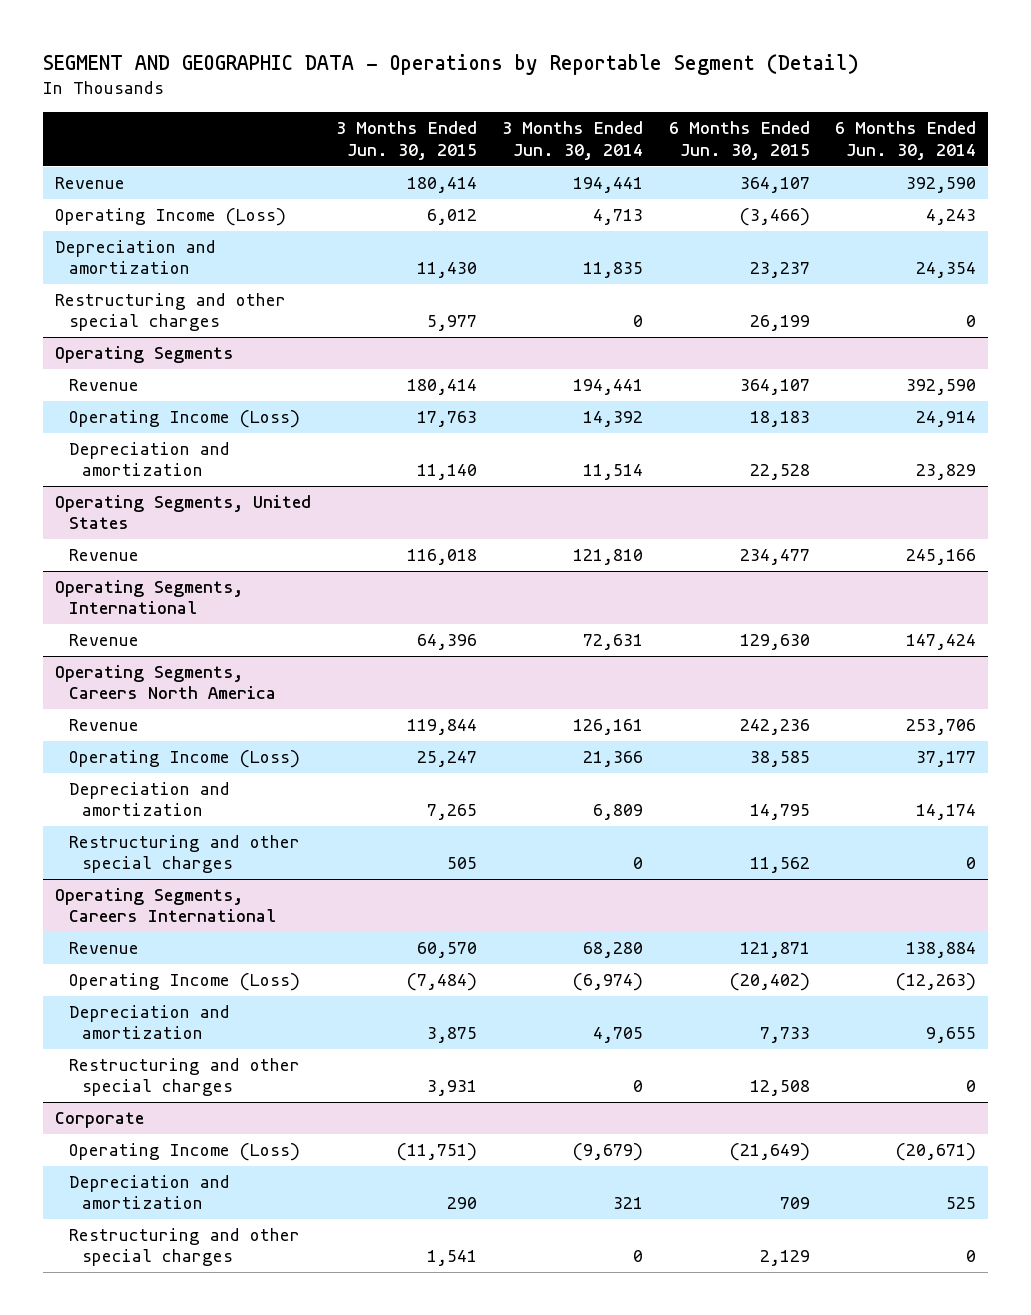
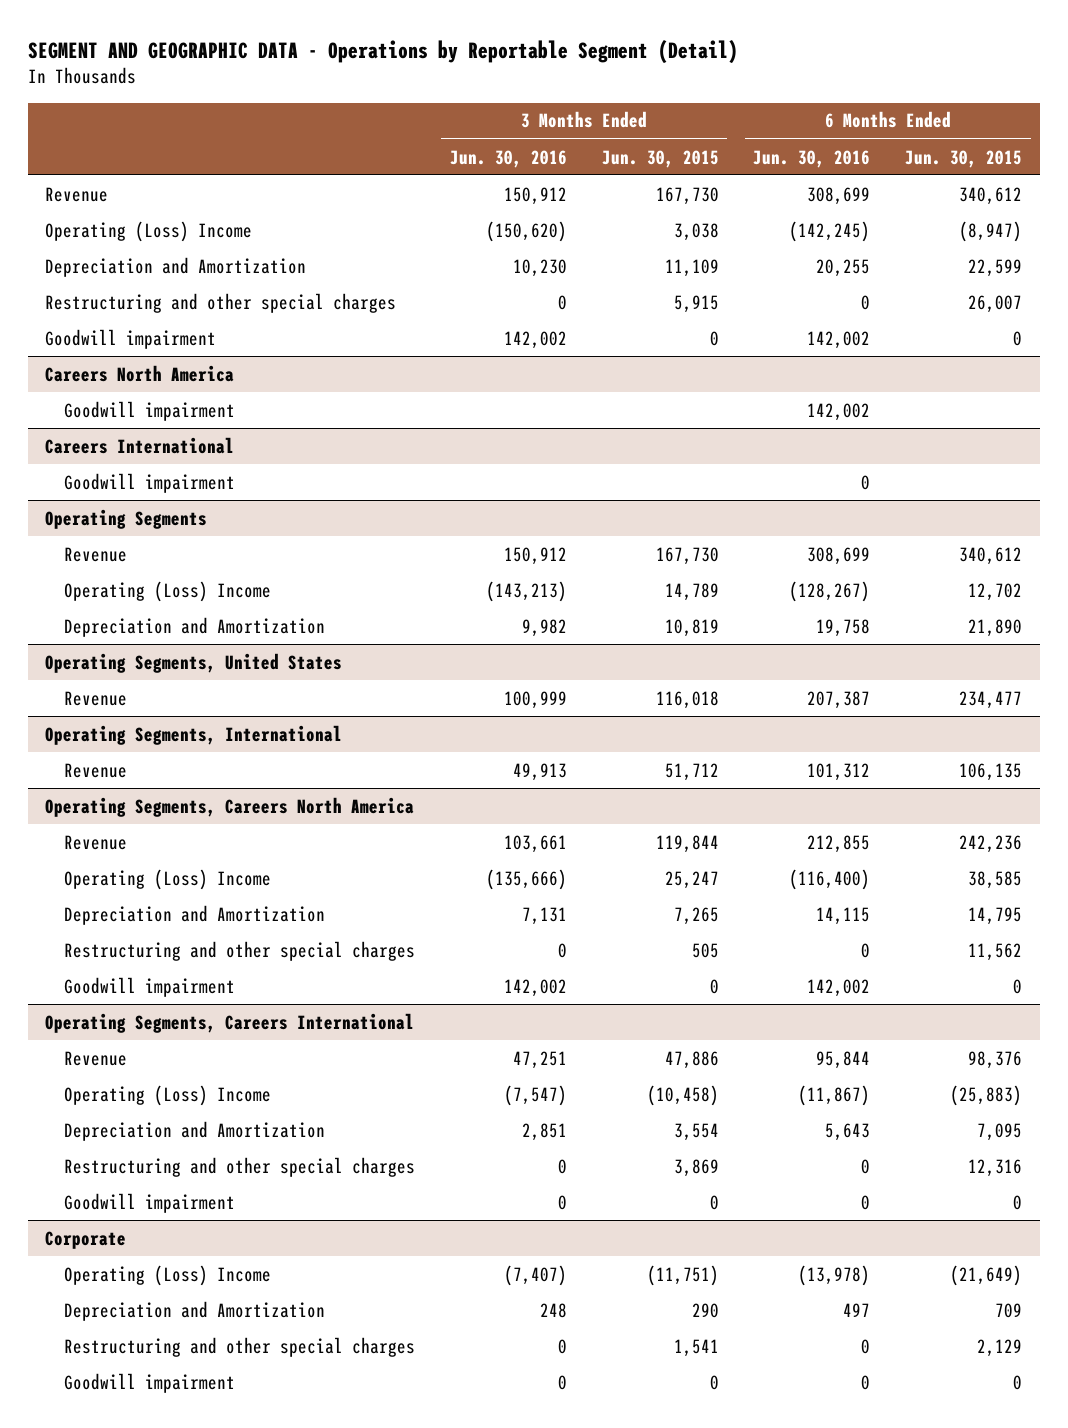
[502,121,644,160] 3 Months Ended Jun. 30, 2014 -> none
[834,121,976,160] 6 Months Ended Jun. 30, 2014 -> none
none -> [449,149,567,168] Jun. 30, 2016
none -> [753,149,871,168] Jun. 30, 2016
[407,177,478,194] 180,414 -> [655,186,719,205] 167,730
[739,177,810,194] 364,107 -> [959,186,1023,205] 340,612
[55,208,287,227] Operating Income (Loss) -> [45,220,253,242] Operating (Loss) Income
[427,209,478,226] 6,012 -> [673,222,719,241] 3,038
[739,208,810,227] (3,466) -> [959,220,1023,242] (8,947)
[55,240,217,275] Depreciation and amortization -> [45,256,307,277] Depreciation and Amortization
[417,262,478,279] 11,430 -> [664,258,719,277] 11,109
[749,262,810,279] 23,237 -> [968,258,1023,277] 22,599
[427,315,478,332] 5,977 -> [673,294,719,313] 5,915
[749,315,810,332] 26,199 -> [968,294,1023,313] 26,007
none -> [45,328,217,349] Goodwill impairment
none -> [45,364,235,382] Careers North America
none -> [63,400,235,421] Goodwill impairment
none -> [45,436,235,454] Careers International
none -> [63,472,235,493] Goodwill impairment
[407,379,478,396] 180,414 -> [655,546,719,565] 167,730
[739,379,810,396] 364,107 -> [959,546,1023,565] 340,612
[68,410,300,429] Operating Income (Loss) -> [63,580,271,602] Operating (Loss) Income
[417,411,478,428] 17,763 -> [664,582,719,601] 14,789
[749,411,810,428] 18,183 -> [968,582,1023,601] 12,702
[68,442,230,477] Depreciation and amortization -> [63,616,325,637] Depreciation and Amortization
[417,464,478,481] 11,140 -> [664,618,719,637] 10,819
[749,464,810,481] 22,528 -> [968,618,1023,637] 21,890
[417,634,478,651] 64,396 -> [664,762,719,781] 51,712
[739,634,810,651] 129,630 -> [959,762,1023,781] 106,135
[68,750,300,769] Operating Income (Loss) -> [63,868,271,890] Operating (Loss) Income
[68,782,230,817] Depreciation and amortization -> [63,904,325,925] Depreciation and Amortization
none -> [63,976,235,997] Goodwill impairment
[417,942,478,959] 60,570 -> [664,1050,719,1069] 47,886
[739,942,810,959] 121,871 -> [968,1050,1023,1069] 98,376
[68,973,300,992] Operating Income (Loss) -> [63,1084,271,1106] Operating (Loss) Income
[407,973,478,992] (7,484) -> [646,1084,719,1106] (10,458)
[729,973,810,992] (20,402) -> [950,1084,1023,1106] (25,883)
[68,1005,230,1040] Depreciation and amortization -> [63,1120,325,1141] Depreciation and Amortization
[427,1027,478,1044] 3,875 -> [673,1122,719,1141] 3,554
[759,1027,810,1044] 7,733 -> [977,1122,1023,1141] 7,095
[427,1080,478,1097] 3,931 -> [673,1158,719,1177] 3,869
[749,1080,810,1097] 12,508 -> [968,1158,1023,1177] 12,316
none -> [63,1192,235,1213] Goodwill impairment
[68,1143,300,1162] Operating Income (Loss) -> [63,1264,271,1286] Operating (Loss) Income
[68,1175,230,1210] Depreciation and amortization -> [63,1300,325,1321] Depreciation and Amortization
none -> [63,1372,235,1393] Goodwill impairment

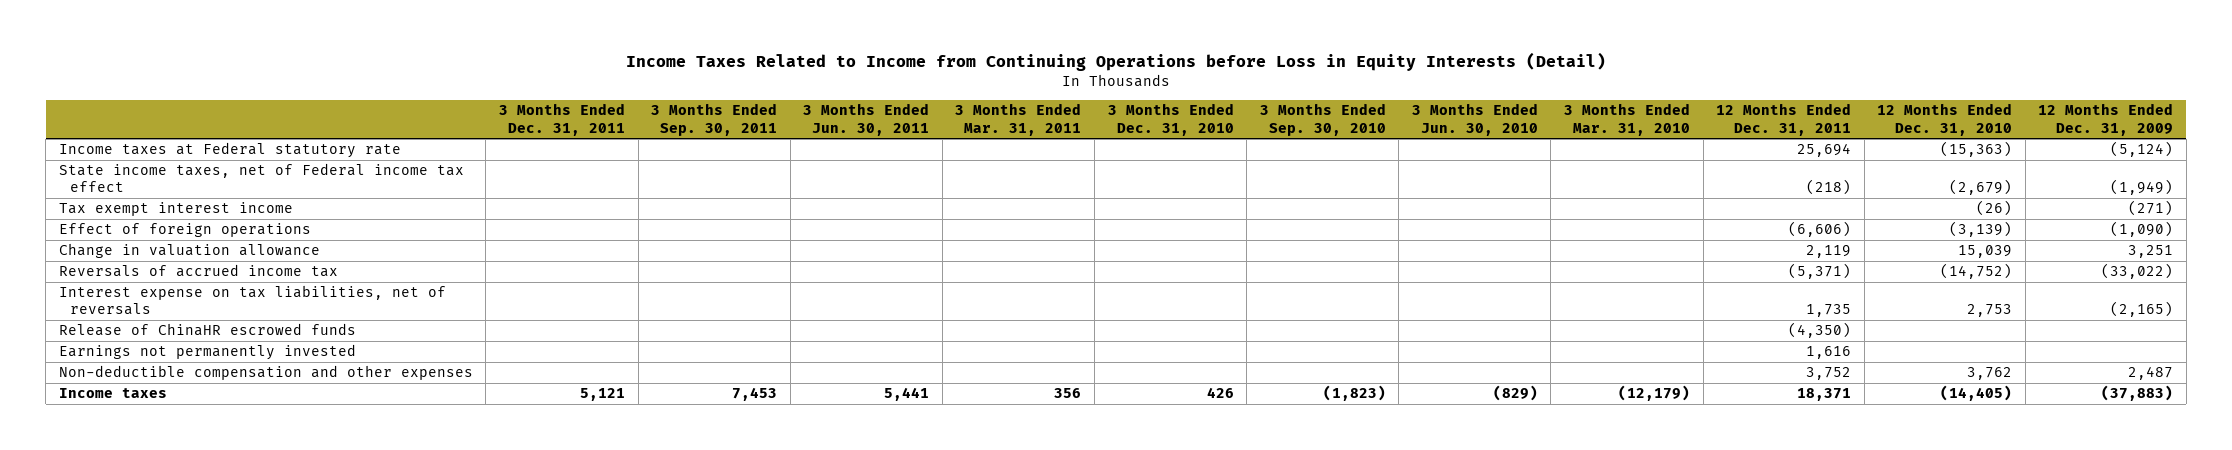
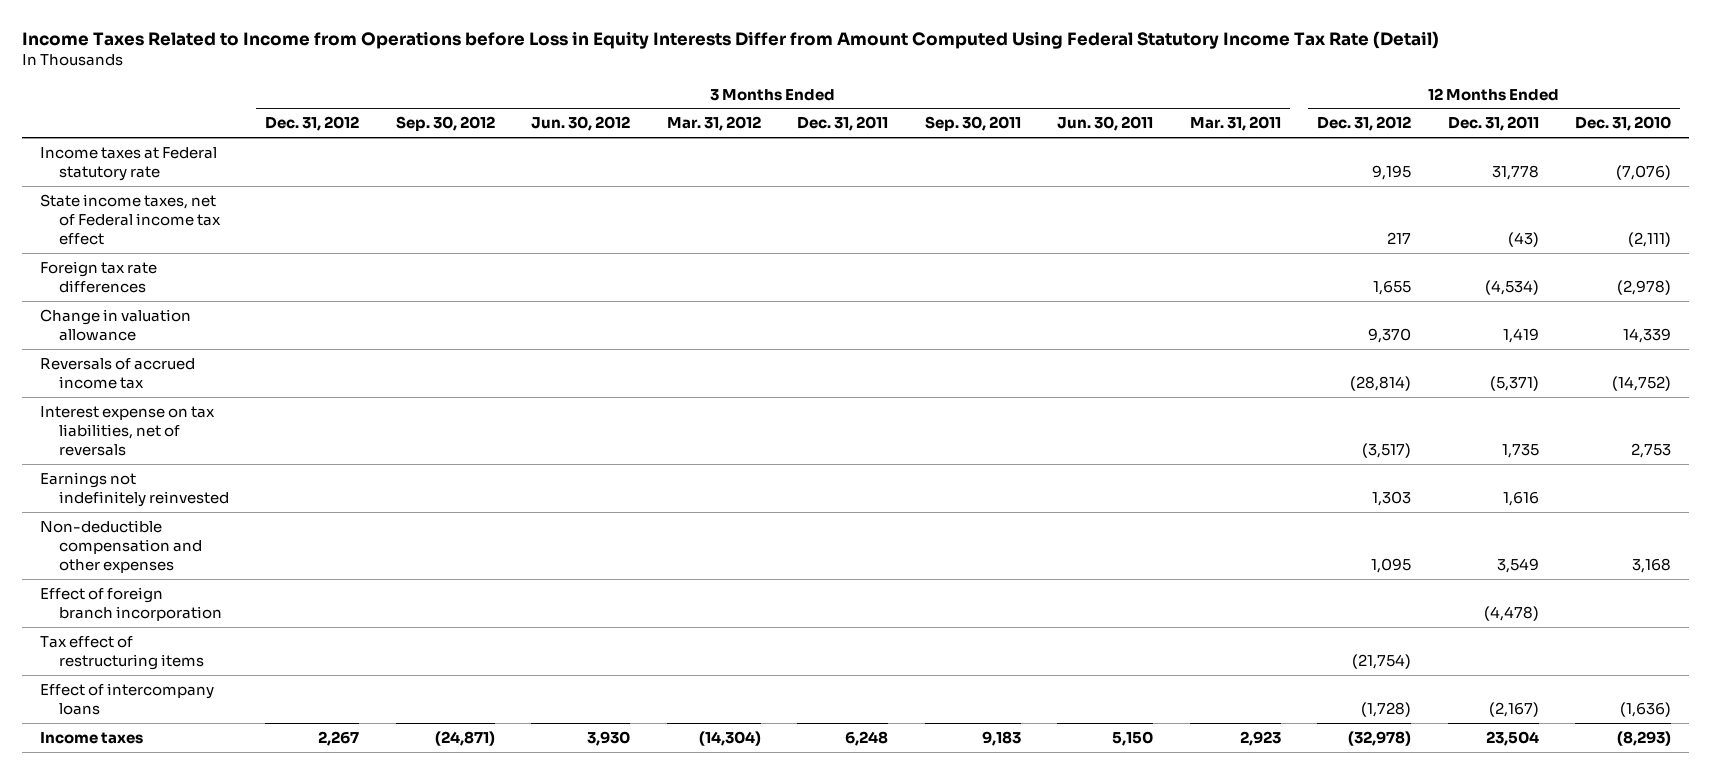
[626,52,1607,72] Income Taxes Related to Income from Continuing Operations before Loss in Equity Interests (Detail) -> [22,31,1440,50] Income Taxes Related to Income from Operations before Loss in Equity Interests Differ from Amount Computed Using Federal Statutory Income Tax Rate (Detail)
[1107,103,1234,136] 3 Months Ended Dec. 31, 2010 -> none
[1259,103,1386,136] 3 Months Ended Sep. 30, 2010 -> none
[1411,103,1538,136] 3 Months Ended Jun. 30, 2010 -> none
[1563,103,1690,136] 3 Months Ended Mar. 31, 2010 -> none
[2038,103,2174,136] 12 Months Ended Dec. 31, 2009 -> none
none -> [265,116,360,132] Dec. 31, 2012
none -> [395,116,495,132] Sep. 30, 2012
none -> [531,116,631,132] Jun. 30, 2012
none -> [666,116,761,132] Mar. 31, 2012
none -> [1317,116,1412,132] Dec. 31, 2012
[58,202,293,217] Tax exempt interest income -> none
[58,223,311,238] Effect of foreign operations -> none
[1797,143,1852,158] 25,694 -> [1491,164,1539,180] 31,778
[1940,141,2013,158] (15,363) -> [1616,164,1672,180] (7,076)
[1806,179,1852,196] (218) -> [1507,232,1539,248] (43)
[1949,179,2013,196] (2,679) -> [1628,232,1672,248] (2,111)
none -> [40,260,158,293] Foreign tax rate differences
[1806,245,1852,259] 2,119 -> [1502,327,1539,343] 1,419
[1958,245,2013,259] 15,039 -> [1623,327,1672,343] 14,339
[58,323,356,337] Release of ChinaHR escrowed funds -> none
[58,344,356,361] Earnings not permanently invested -> [40,471,229,507] Earnings not indefinitely reinvested
[1806,367,1852,381] 3,752 -> [1496,558,1539,574] 3,549
[1967,367,2013,381] 3,762 -> [1632,558,1672,574] 3,168
none -> [40,586,222,621] Effect of foreign branch incorporation
none -> [40,635,204,670] Tax effect of restructuring items
none -> [40,682,215,715] Effect of intercompany loans
[579,388,625,402] 5,121 -> [845,730,889,746] 6,248
[732,387,778,402] 7,453 -> [981,730,1021,746] 9,183
[884,387,930,402] 5,441 -> [1112,730,1154,746] 5,150
[1054,388,1082,399] 356 -> [1239,730,1281,746] 2,923
[1797,388,1852,402] 18,371 -> [1485,730,1539,746] 23,504
[1940,385,2013,402] (14,405) -> [1617,730,1672,746] (8,293)

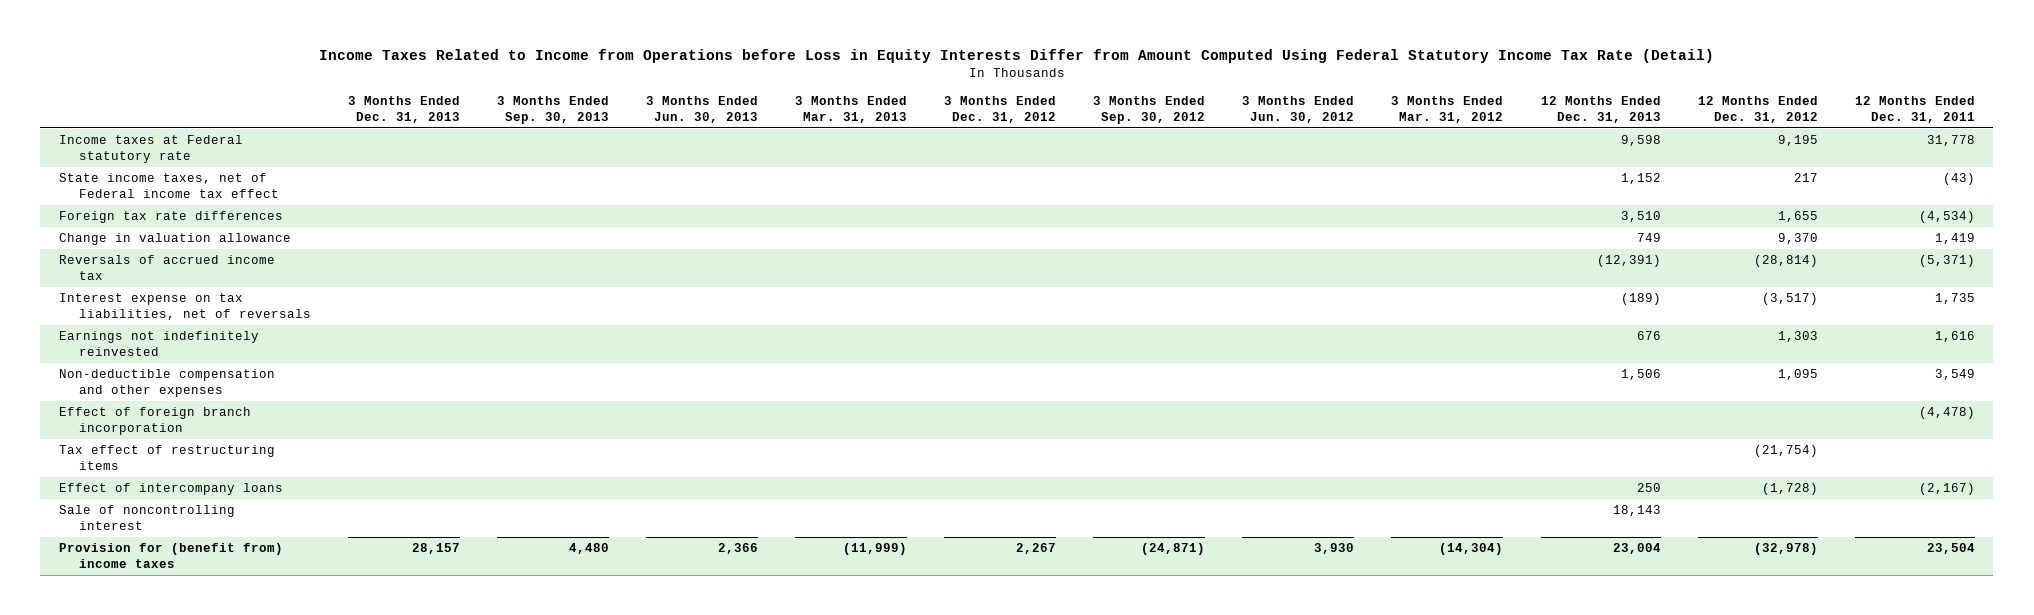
[797,116,889,132] Dec. 31, 2011 -> none
[924,116,1021,132] Sep. 30, 2011 -> none
[1057,116,1154,132] Jun. 30, 2011 -> none
[1189,116,1281,132] Mar. 31, 2011 -> none
[1575,116,1672,132] Dec. 31, 2010 -> none
none -> [347,96,460,123] 3 Months Ended Dec. 31, 2013
none -> [496,96,609,124] 3 Months Ended Sep. 30, 2013
none -> [646,96,759,123] 3 Months Ended Jun. 30, 2013
none -> [795,96,908,123] 3 Months Ended Mar. 31, 2013
none -> [1540,96,1661,123] 12 Months Ended Dec. 31, 2013
none -> [58,505,235,530] Sale of noncontrolling interest
[40,731,144,744] Income taxes -> [58,543,283,568] Provision for (benefit from) income taxes

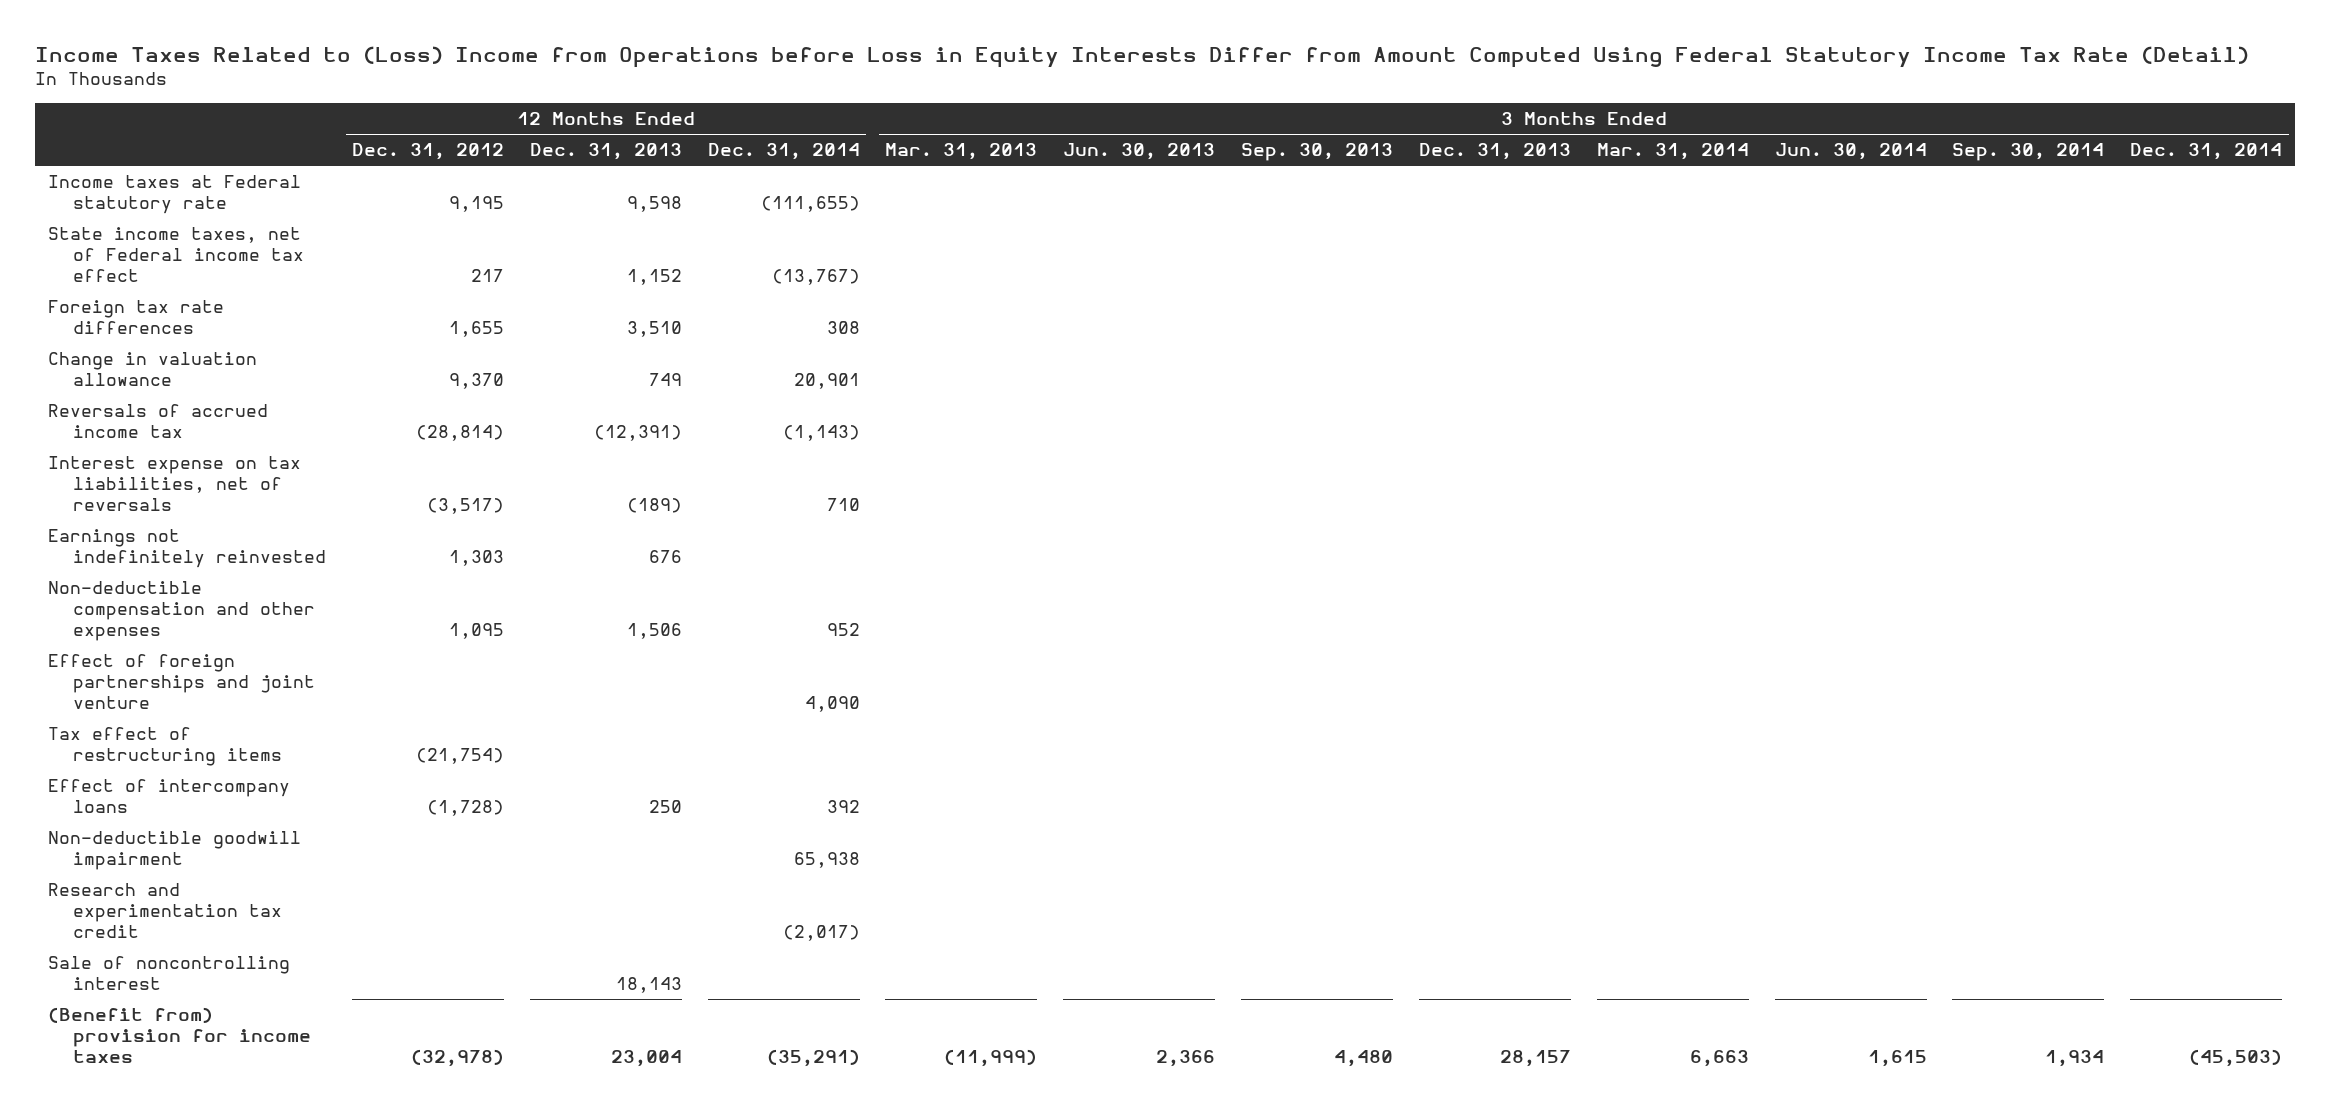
[318,49,1714,64] Income Taxes Related to Income from Operations before Loss in Equity Interests Differ from Amount Computed Using Federal Statutory Income Tax Rate (Detail) -> [35,46,2250,69] Income Taxes Related to (Loss) Income from Operations before Loss in Equity Interests Differ from Amount Computed Using Federal Statutory Income Tax Rate (Detail)
[944,96,1057,123] 3 Months Ended Dec. 31, 2012 -> none
[1093,96,1206,124] 3 Months Ended Sep. 30, 2012 -> none
[1242,96,1355,123] 3 Months Ended Jun. 30, 2012 -> none
[1391,96,1504,123] 3 Months Ended Mar. 31, 2012 -> none
[1854,96,1975,123] 12 Months Ended Dec. 31, 2011 -> none
none -> [707,143,860,161] Dec. 31, 2014
none -> [1596,143,1749,161] Mar. 31, 2014
none -> [1774,143,1927,161] Jun. 30, 2014
none -> [1952,143,2105,162] Sep. 30, 2014
none -> [2130,143,2283,161] Dec. 31, 2014
[58,407,251,435] Effect of foreign branch incorporation -> none
none -> [48,654,316,710] Effect of foreign partnerships and joint venture
none -> [48,831,302,871] Non-deductible goodwill impairment
none -> [48,883,283,939] Research and experimentation tax credit
[58,543,283,568] Provision for (benefit from) income taxes -> [48,1007,312,1064] (Benefit from) provision for income taxes

